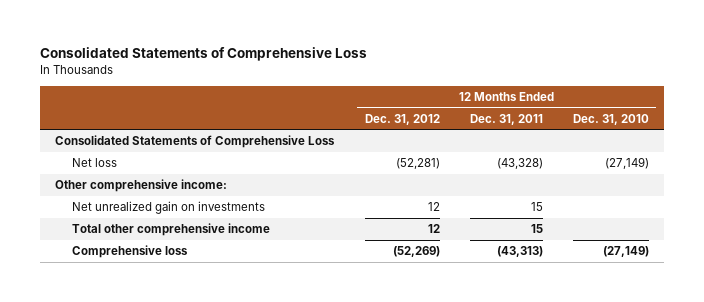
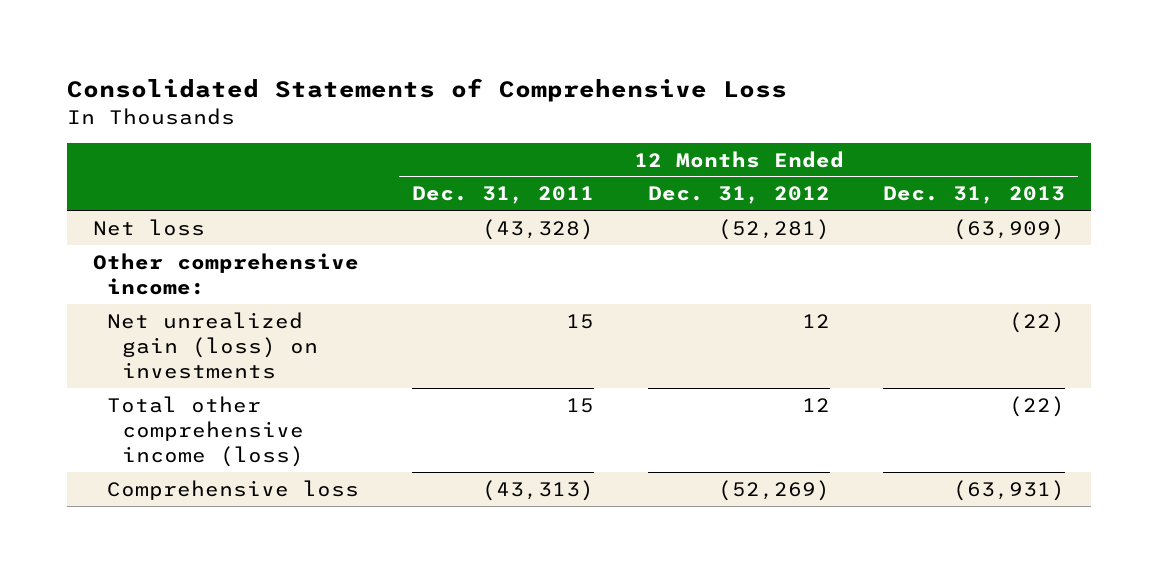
[572,113,649,125] Dec. 31, 2010 -> none
none -> [882,186,1065,205] Dec. 31, 2013
[55,135,336,149] Consolidated Statements of Comprehensive Loss -> none
[72,201,266,215] Net unrealized gain on investments -> [107,311,318,379] Net unrealized gain (loss) on investments
[72,223,271,237] Total other comprehensive income -> [107,395,304,467] Total other comprehensive income (loss)

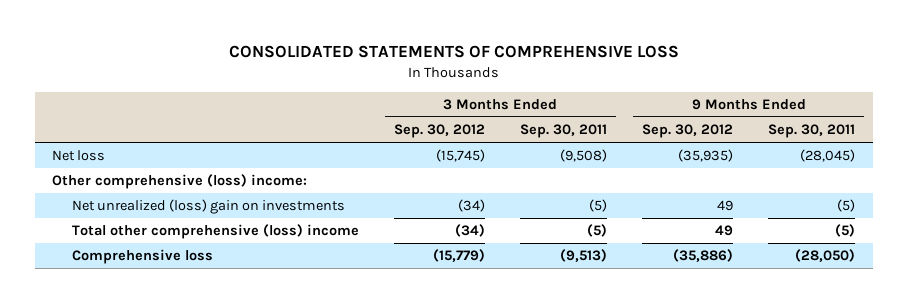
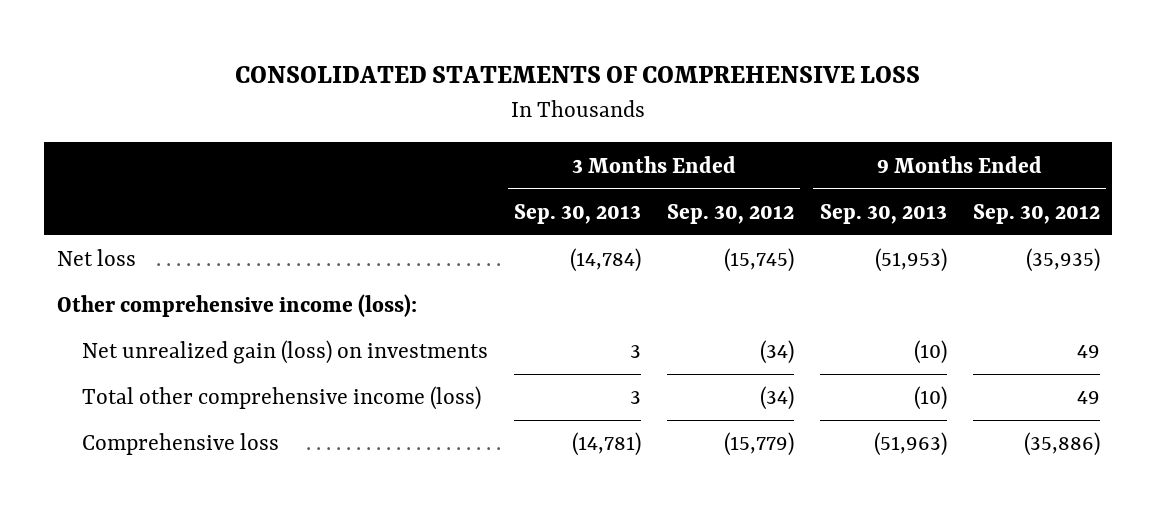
[520,124,608,139] Sep. 30, 2011 -> none
[768,124,856,139] Sep. 30, 2011 -> none
none -> [513,203,641,224] Sep. 30, 2013
none -> [819,203,947,224] Sep. 30, 2013
[52,174,308,190] Other comprehensive (loss) income: -> [56,294,417,318] Other comprehensive income (loss):
[71,199,345,215] Net unrealized (loss) gain on investments -> [82,340,489,365] Net unrealized gain (loss) on investments
[71,224,359,240] Total other comprehensive (loss) income -> [82,386,482,411] Total other comprehensive income (loss)

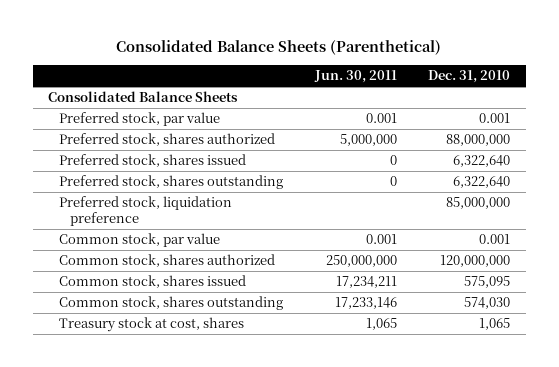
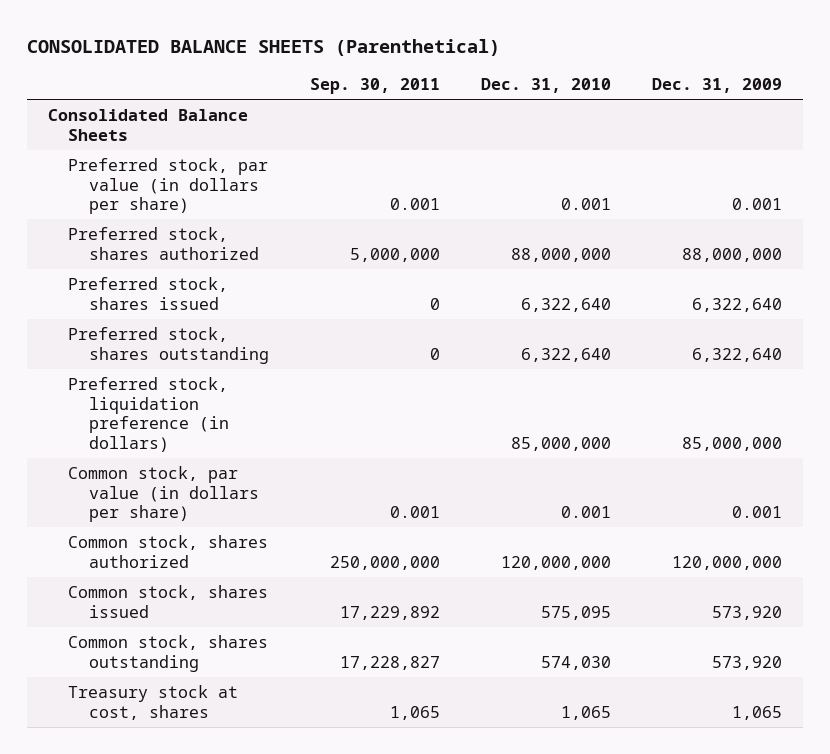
[116,40,442,56] Consolidated Balance Sheets (Parenthetical) -> [27,38,501,56] CONSOLIDATED BALANCE SHEETS (Parenthetical)
[313,70,397,84] Jun. 30, 2011 -> none
none -> [309,77,440,94] Sep. 30, 2011
none -> [652,77,783,93] Dec. 31, 2009
[59,112,221,127] Preferred stock, par value -> [68,158,269,215] Preferred stock, par value (in dollars per share)
[59,196,233,227] Preferred stock, liquidation preference -> [68,377,229,452] Preferred stock, liquidation preference (in dollars)
[59,233,221,248] Common stock, par value -> [68,466,259,523] Common stock, par value (in dollars per share)

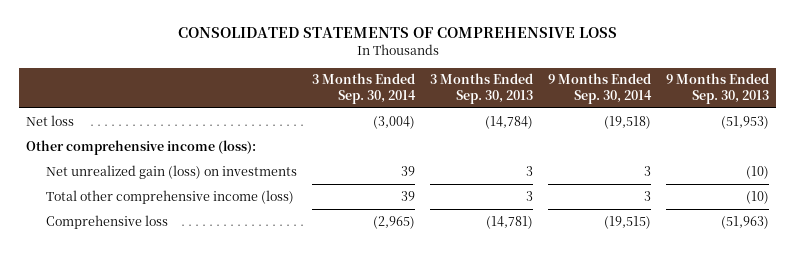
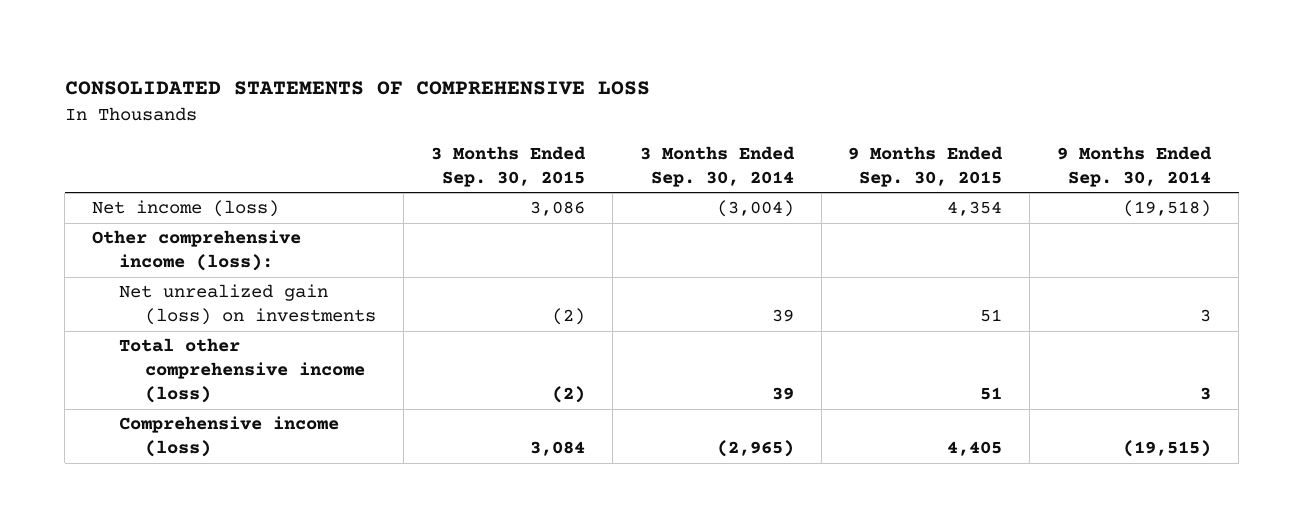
[429,73,533,104] 3 Months Ended Sep. 30, 2013 -> none
[665,73,769,104] 9 Months Ended Sep. 30, 2013 -> none
none -> [430,145,586,187] 3 Months Ended Sep. 30, 2015
none -> [848,145,1004,187] 9 Months Ended Sep. 30, 2015
[26,114,75,126] Net loss -> [92,200,280,218] Net income (loss)
[45,214,168,229] Comprehensive loss -> [118,416,339,458] Comprehensive income (loss)

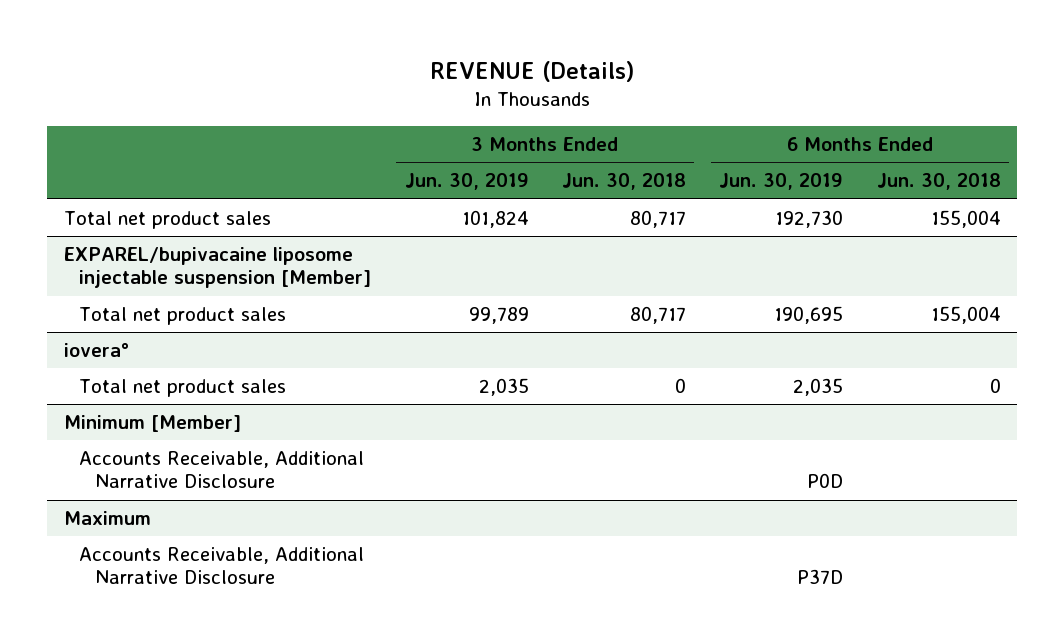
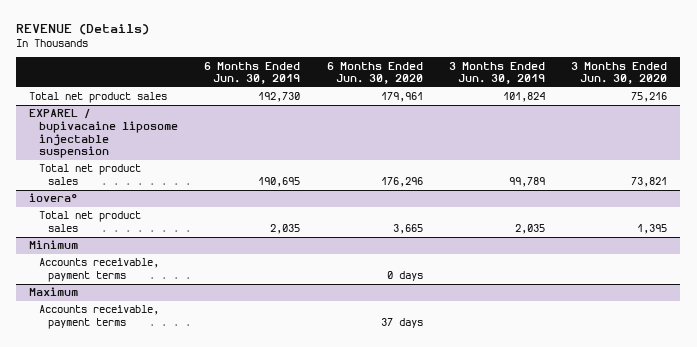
[561,173,686,191] Jun. 30, 2018 -> none
[876,173,1001,191] Jun. 30, 2018 -> none
none -> [326,61,423,85] 6 Months Ended Jun. 30, 2020
none -> [571,61,668,85] 3 Months Ended Jun. 30, 2020
[63,247,372,289] EXPAREL/bupivacaine liposome injectable suspension [Member] -> [29,108,178,159] EXPAREL / bupivacaine liposome injectable suspension
[79,451,365,489] Accounts Receivable, Additional Narrative Disclosure -> none
[63,415,241,433] Minimum [Member] -> [29,240,79,250] Minimum
none -> [38,258,159,283] Accounts receivable, payment terms
[79,547,365,585] Accounts Receivable, Additional Narrative Disclosure -> none
none -> [38,305,159,330] Accounts receivable, payment terms

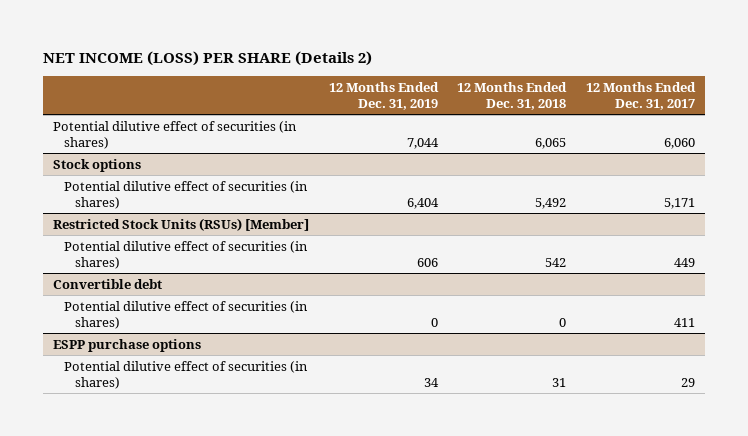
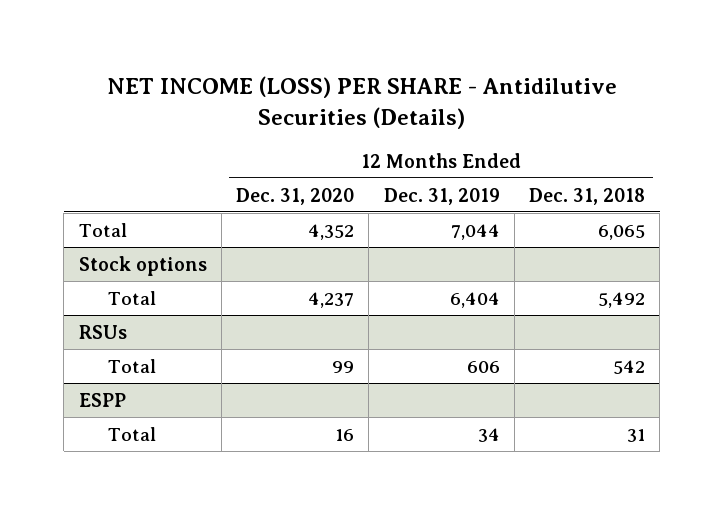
[42,51,372,67] NET INCOME (LOSS) PER SHARE (Details 2) -> [106,76,617,129] NET INCOME (LOSS) PER SHARE - Antidilutive Securities (Details)
[586,81,697,110] 12 Months Ended Dec. 31, 2017 -> none
none -> [236,187,355,205] Dec. 31, 2020
[52,120,297,149] Potential dilutive effect of securities (in shares) -> [78,222,127,237] Total
[52,278,162,289] Convertible debt -> none
[64,300,309,329] Potential dilutive effect of securities (in shares) -> none
[64,180,309,209] Potential dilutive effect of securities (in shares) -> [108,290,157,305] Total
[52,217,309,231] Restricted Stock Units (RSUs) [Member] -> [78,324,127,339] RSUs
[64,240,309,269] Potential dilutive effect of securities (in shares) -> [108,358,157,373] Total
[52,338,201,352] ESPP purchase options -> [78,392,126,407] ESPP
[64,360,309,389] Potential dilutive effect of securities (in shares) -> [108,426,157,441] Total

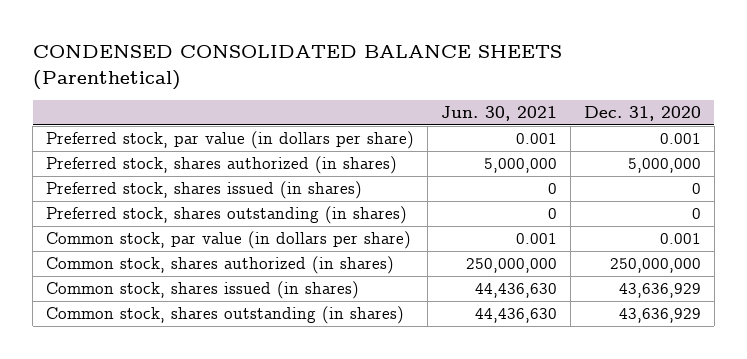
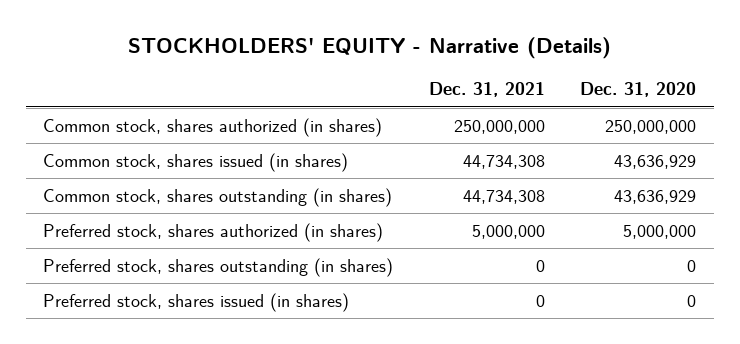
[32,45,562,90] CONDENSED CONSOLIDATED BALANCE SHEETS (Parenthetical) -> [127,37,611,60] STOCKHOLDERS' EQUITY - Narrative (Details)
[441,105,558,121] Jun. 30, 2021 -> none
none -> [428,82,545,98] Dec. 31, 2021
[46,131,415,150] Preferred stock, par value (in dollars per share) -> none
[46,231,412,250] Common stock, par value (in dollars per share) -> none
[46,156,398,175] Preferred stock, shares authorized (in shares) -> [43,222,384,242] Preferred stock, shares authorized (in shares)
[46,206,408,225] Preferred stock, shares outstanding (in shares) -> [43,257,394,277] Preferred stock, shares outstanding (in shares)
[46,181,363,200] Preferred stock, shares issued (in shares) -> [43,292,350,312] Preferred stock, shares issued (in shares)

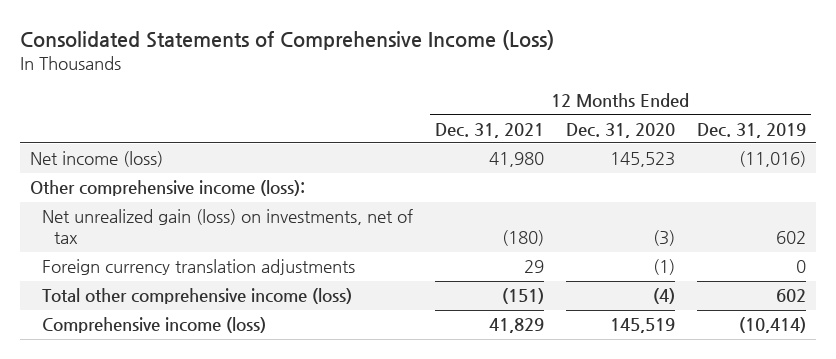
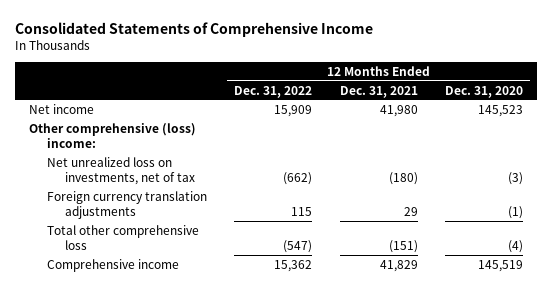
[19,29,554,50] Consolidated Statements of Comprehensive Income (Loss) -> [14,21,373,37] Consolidated Statements of Comprehensive Income
[696,122,806,138] Dec. 31, 2019 -> none
none -> [234,85,313,98] Dec. 31, 2022
[30,151,164,168] Net income (loss) -> [28,103,94,114] Net income
[30,180,306,197] Other comprehensive income (loss): -> [28,122,196,148] Other comprehensive (loss) income:
[42,209,414,245] Net unrealized gain (loss) on investments, net of tax -> [46,156,196,185] Net unrealized loss on investments, net of tax
[42,288,353,305] Total other comprehensive income (loss) -> [46,224,199,250] Total other comprehensive loss
[42,317,267,334] Comprehensive income (loss) -> [46,258,179,272] Comprehensive income

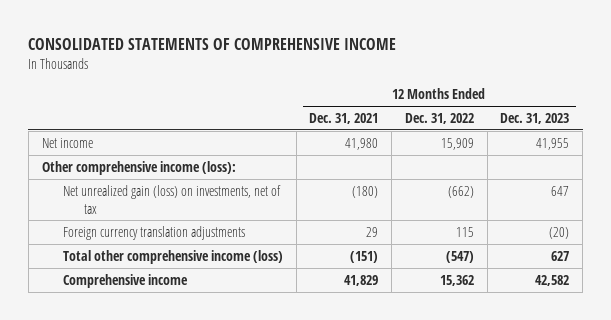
[14,21,373,37] Consolidated Statements of Comprehensive Income -> [28,37,397,50] CONSOLIDATED STATEMENTS OF COMPREHENSIVE INCOME
[445,85,524,98] Dec. 31, 2020 -> none
none -> [500,112,570,124] Dec. 31, 2023
[28,122,196,148] Other comprehensive (loss) income: -> [41,160,236,175] Other comprehensive income (loss):
[46,156,196,185] Net unrealized loss on investments, net of tax -> [62,184,281,214] Net unrealized gain (loss) on investments, net of tax
[46,224,199,250] Total other comprehensive loss -> [62,249,283,264] Total other comprehensive income (loss)

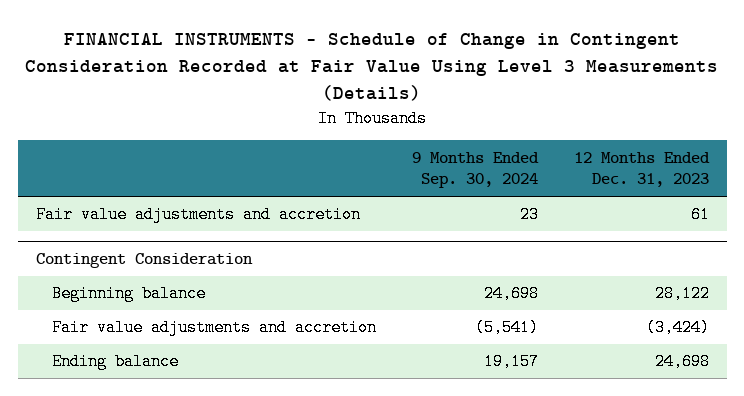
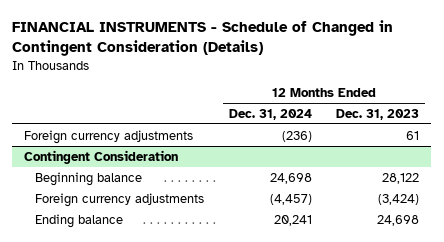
[25,32,719,102] FINANCIAL INSTRUMENTS - Schedule of Change in Contingent Consideration Recorded at Fair Value Using Level 3 Measurements (Details) -> [12,20,394,57] FINANCIAL INSTRUMENTS - Schedule of Changed in Contingent Consideration (Details)
[411,151,539,189] 9 Months Ended Sep. 30, 2024 -> none
none -> [228,108,312,120] Dec. 31, 2024
[35,206,361,224] Fair value adjustments and accretion -> [24,129,194,144] Foreign currency adjustments
[51,319,377,337] Fair value adjustments and accretion -> [35,192,205,207] Foreign currency adjustments

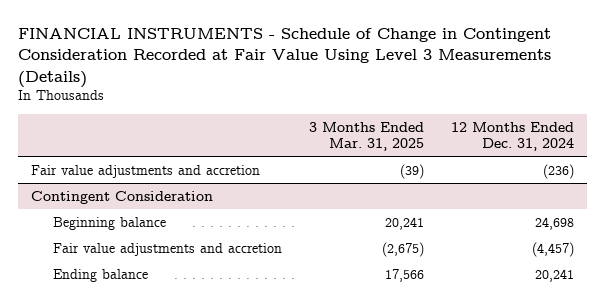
[12,20,394,57] FINANCIAL INSTRUMENTS - Schedule of Changed in Contingent Consideration (Details) -> [17,28,551,88] FINANCIAL INSTRUMENTS - Schedule of Change in Contingent Consideration Recorded at Fair Value Using Level 3 Measurements (Details)
[336,108,420,120] Dec. 31, 2023 -> none
none -> [308,121,424,151] 3 Months Ended Mar. 31, 2025
[24,129,194,144] Foreign currency adjustments -> [31,164,261,178] Fair value adjustments and accretion
[35,192,205,207] Foreign currency adjustments -> [52,242,282,256] Fair value adjustments and accretion

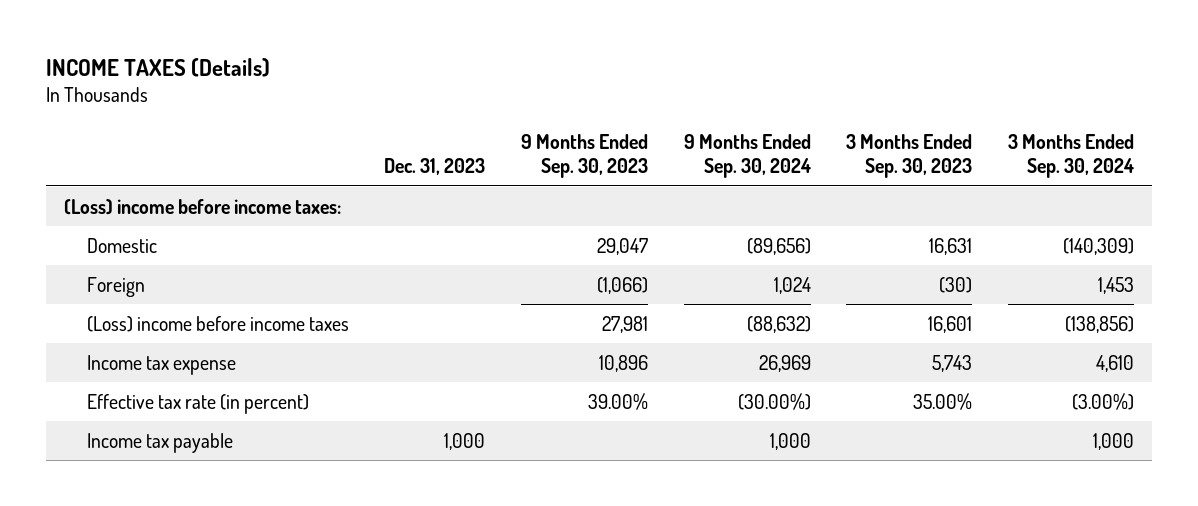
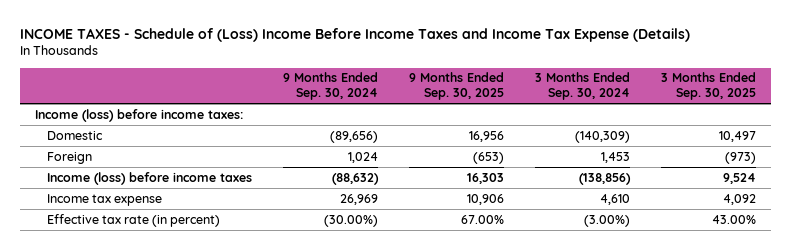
[46,58,271,78] INCOME TAXES (Details) -> [19,27,690,42] INCOME TAXES - Schedule of (Loss) Income Before Income Taxes and Income Tax Expense (Details)
[384,158,486,176] Dec. 31, 2023 -> none
[520,133,648,179] 9 Months Ended Sep. 30, 2023 -> none
[846,133,973,179] 3 Months Ended Sep. 30, 2023 -> none
none -> [409,72,505,101] 9 Months Ended Sep. 30, 2025
none -> [661,72,757,101] 3 Months Ended Sep. 30, 2025
[63,198,341,215] (Loss) income before income taxes: -> [35,108,244,122] Income (loss) before income taxes:
[86,315,349,332] (Loss) income before income taxes -> [47,171,253,185] Income (loss) before income taxes
[86,432,233,453] Income tax payable -> none

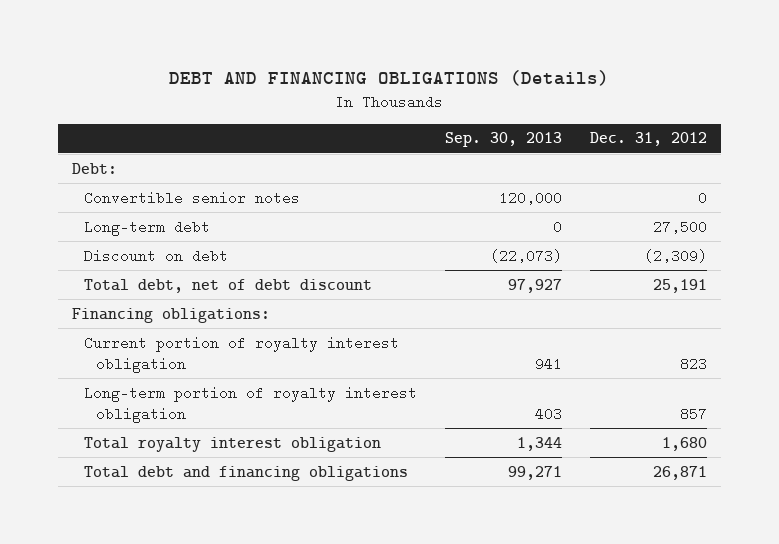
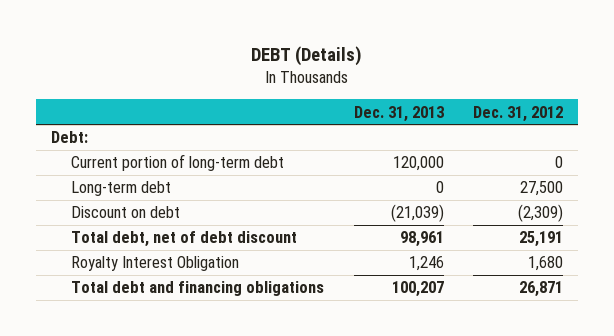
[169,70,610,87] DEBT AND FINANCING OBLIGATIONS (Details) -> [251,46,363,67] DEBT (Details)
[445,132,563,148] Sep. 30, 2013 -> none
none -> [353,105,444,122] Dec. 31, 2013
[84,190,301,205] Convertible senior notes -> none
none -> [70,154,284,172] Current portion of long-term debt
[71,307,270,323] Financing obligations: -> none
[84,335,400,373] Current portion of royalty interest obligation -> none
[84,385,418,423] Long-term portion of royalty interest obligation -> none
[84,436,382,452] Total royalty interest obligation -> [70,256,239,272] Royalty Interest Obligation

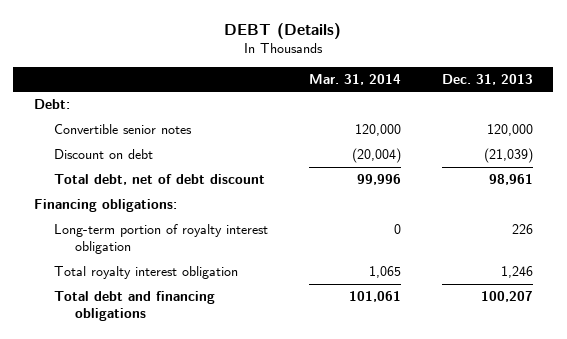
[473,105,564,122] Dec. 31, 2012 -> none
none -> [309,73,402,85] Mar. 31, 2014
[70,154,284,172] Current portion of long-term debt -> none
[70,181,171,197] Long-term debt -> none
none -> [54,124,193,135] Convertible senior notes
none -> [33,199,177,213] Financing obligations:
none -> [54,224,269,255] Long-term portion of royalty interest obligation
[70,256,239,272] Royalty Interest Obligation -> [54,266,239,280] Total royalty interest obligation

